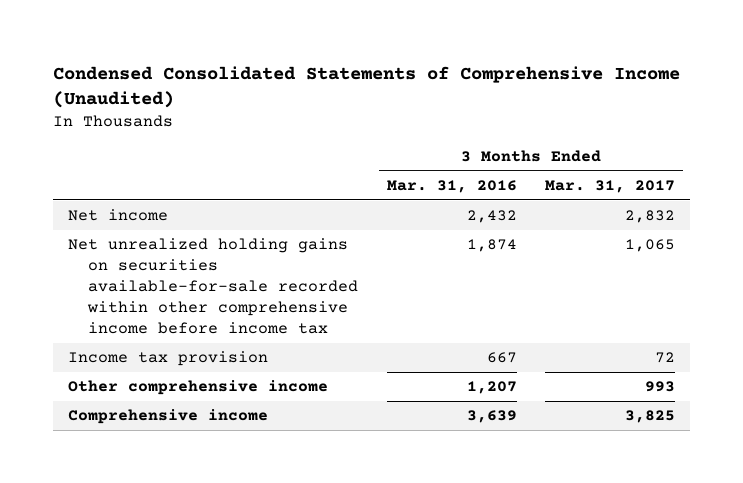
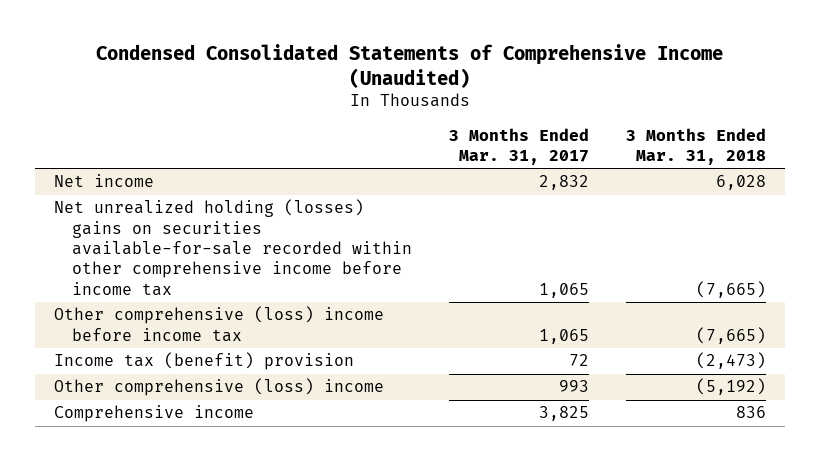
[386,180,517,194] Mar. 31, 2016 -> none
none -> [626,127,767,165] 3 Months Ended Mar. 31, 2018
[67,238,358,335] Net unrealized holding gains on securities available-for-sale recorded within other comprehensive income before income tax -> [53,199,413,296] Net unrealized holding (losses) gains on securities available-for-sale recorded within other comprehensive income before income tax
none -> [53,306,384,342] Other comprehensive (loss) income before income tax
[67,351,268,367] Income tax provision -> [53,352,354,371] Income tax (benefit) provision
[67,380,328,396] Other comprehensive income -> [53,378,384,397] Other comprehensive (loss) income

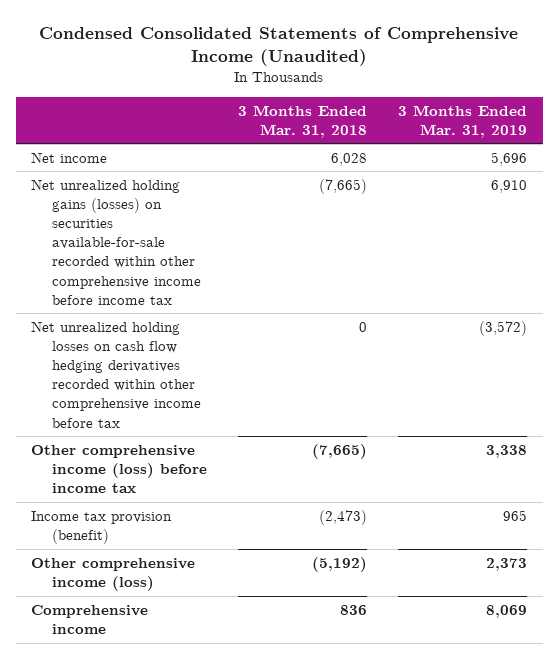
[449,127,590,165] 3 Months Ended Mar. 31, 2017 -> none
none -> [398,104,528,138] 3 Months Ended Mar. 31, 2019
[53,199,413,296] Net unrealized holding (losses) gains on securities available-for-sale recorded within other comprehensive income before income tax -> [31,178,202,305] Net unrealized holding gains (losses) on securities available-for-sale recorded within other comprehensive income before income tax
none -> [31,320,202,428] Net unrealized holding losses on cash flow hedging derivatives recorded within other comprehensive income before tax
[53,306,384,342] Other comprehensive (loss) income before income tax -> [31,444,208,494] Other comprehensive income (loss) before income tax
[53,352,354,371] Income tax (benefit) provision -> [31,510,173,544] Income tax provision (benefit)
[53,378,384,397] Other comprehensive (loss) income -> [31,557,196,591] Other comprehensive income (loss)

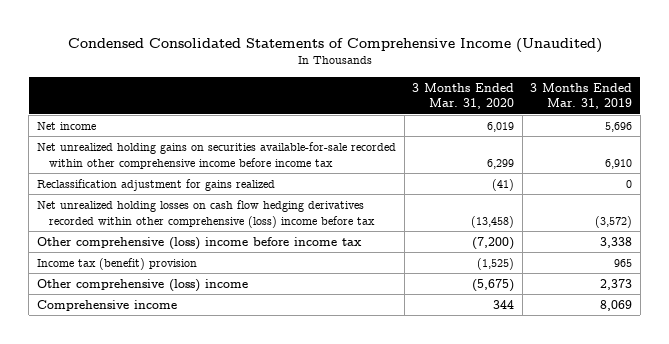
[238,104,368,138] 3 Months Ended Mar. 31, 2018 -> none
none -> [412,82,515,110] 3 Months Ended Mar. 31, 2020
[31,178,202,305] Net unrealized holding gains (losses) on securities available-for-sale recorded within other comprehensive income before income tax -> [37,141,397,169] Net unrealized holding gains on securities available-for-sale recorded within other comprehensive income before income tax
none -> [37,178,276,191] Reclassification adjustment for gains realized
[31,320,202,428] Net unrealized holding losses on cash flow hedging derivatives recorded within other comprehensive income before tax -> [37,199,376,228] Net unrealized holding losses on cash flow hedging derivatives recorded within other comprehensive (loss) income before tax
[31,444,208,494] Other comprehensive income (loss) before income tax -> [37,236,363,250] Other comprehensive (loss) income before income tax
[31,510,173,544] Income tax provision (benefit) -> [37,257,198,270] Income tax (benefit) provision
[31,557,196,591] Other comprehensive income (loss) -> [37,278,249,292] Other comprehensive (loss) income

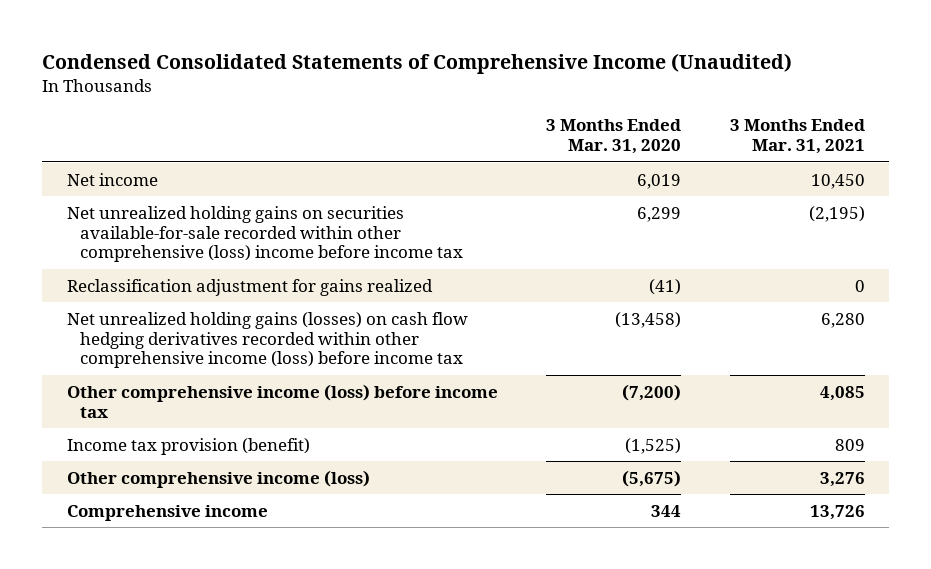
[530,82,633,110] 3 Months Ended Mar. 31, 2019 -> none
none -> [729,119,865,155] 3 Months Ended Mar. 31, 2021
[37,141,397,169] Net unrealized holding gains on securities available-for-sale recorded within other comprehensive income before income tax -> [66,205,464,263] Net unrealized holding gains on securities available-for-sale recorded within other comprehensive (loss) income before income tax
[37,199,376,228] Net unrealized holding losses on cash flow hedging derivatives recorded within other comprehensive (loss) income before tax -> [66,311,468,369] Net unrealized holding gains (losses) on cash flow hedging derivatives recorded within other comprehensive income (loss) before income tax
[37,236,363,250] Other comprehensive (loss) income before income tax -> [66,383,498,418] Other comprehensive income (loss) before income tax
[37,257,198,270] Income tax (benefit) provision -> [66,437,310,455] Income tax provision (benefit)
[37,278,249,292] Other comprehensive (loss) income -> [66,469,370,488] Other comprehensive income (loss)

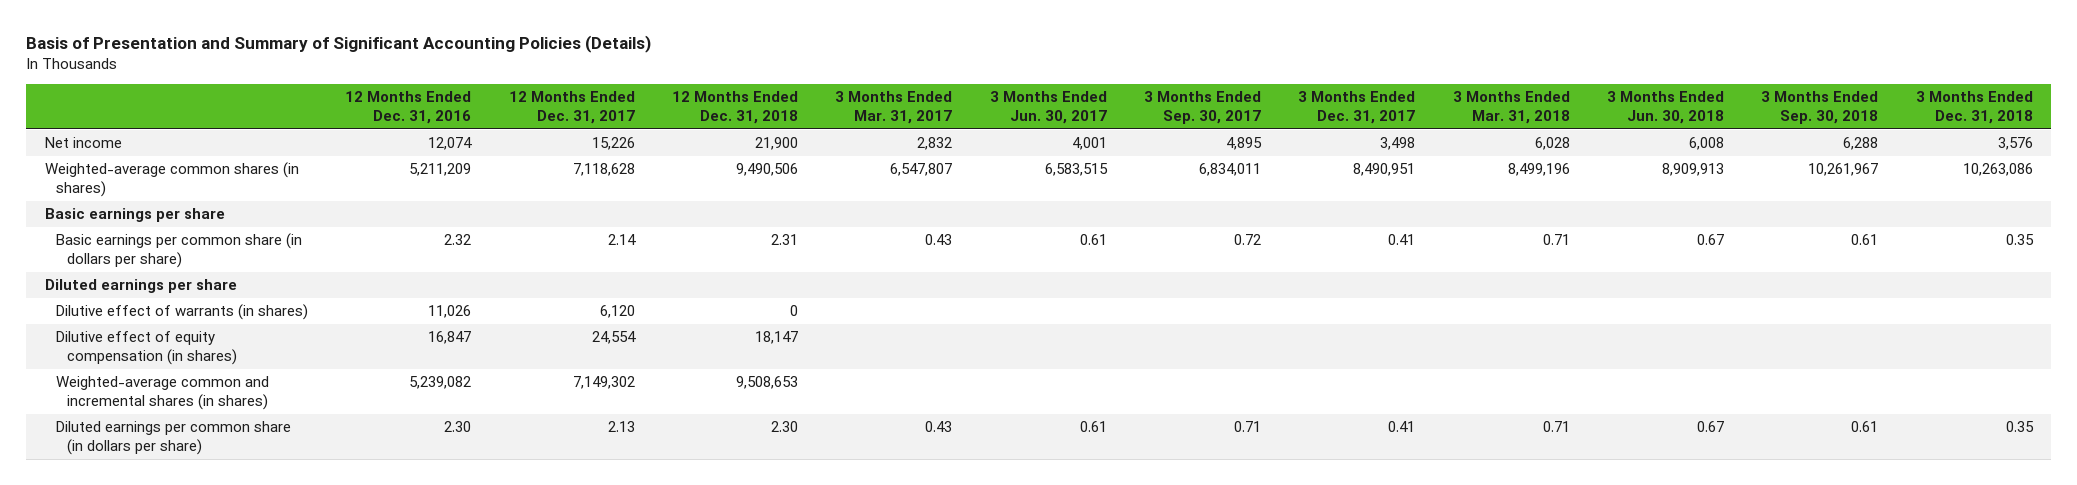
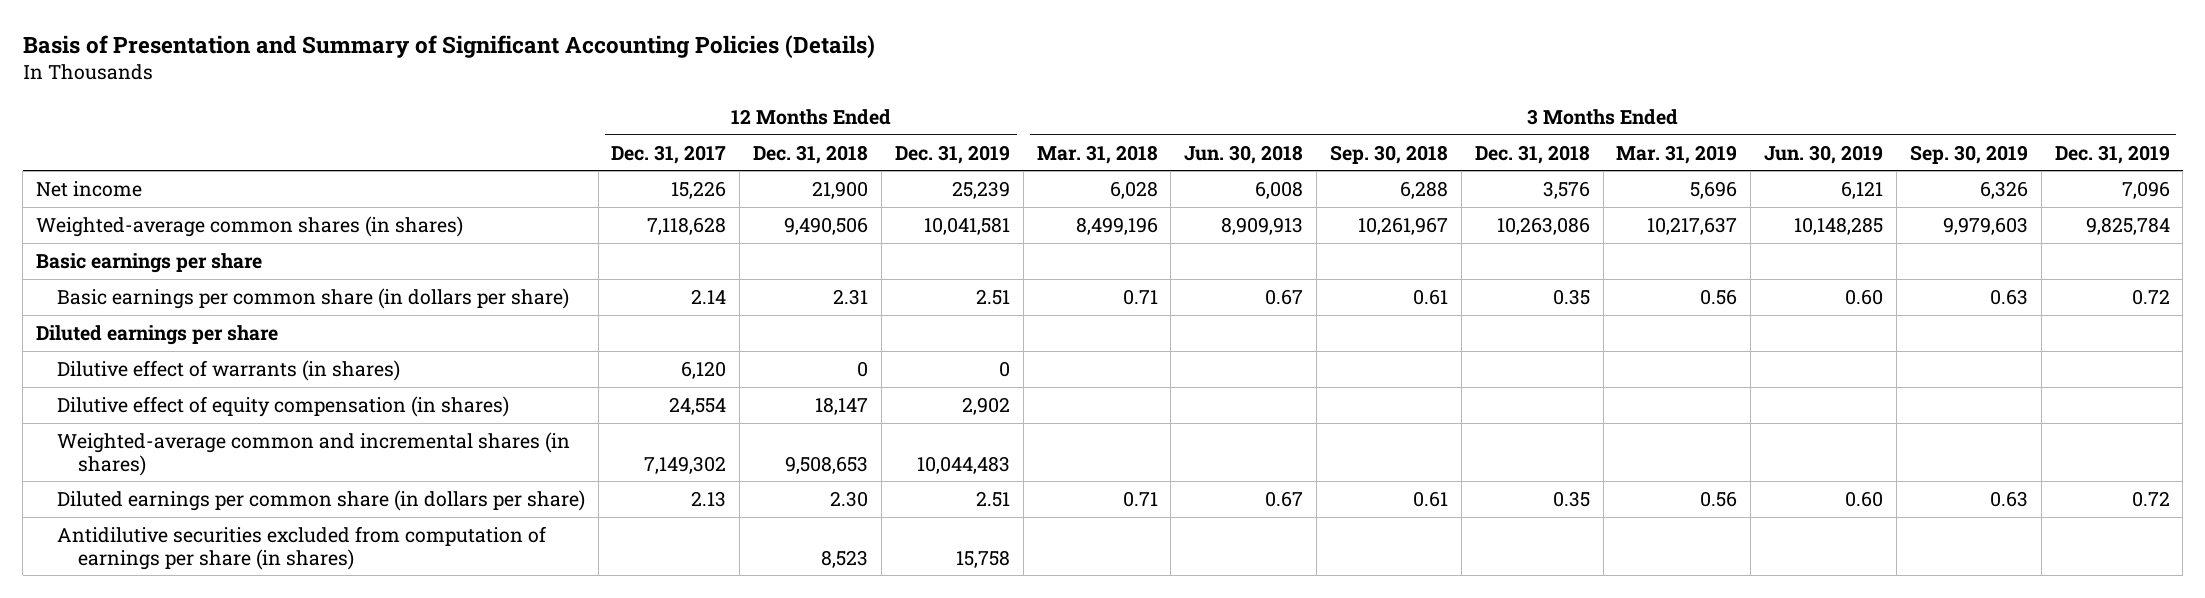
[345,91,472,124] 12 Months Ended Dec. 31, 2016 -> none
[835,91,953,124] 3 Months Ended Mar. 31, 2017 -> none
[989,91,1107,124] 3 Months Ended Jun. 30, 2017 -> none
[1143,91,1261,124] 3 Months Ended Sep. 30, 2017 -> none
[1298,91,1416,124] 3 Months Ended Dec. 31, 2017 -> none
none -> [894,144,1010,164] Dec. 31, 2019
none -> [1616,144,1738,164] Mar. 31, 2019
none -> [1764,144,1884,164] Jun. 30, 2019
none -> [1909,144,2028,164] Sep. 30, 2019
none -> [2054,144,2170,164] Dec. 31, 2019
none -> [56,525,546,570] Antidilutive securities excluded from computation of earnings per share (in shares)

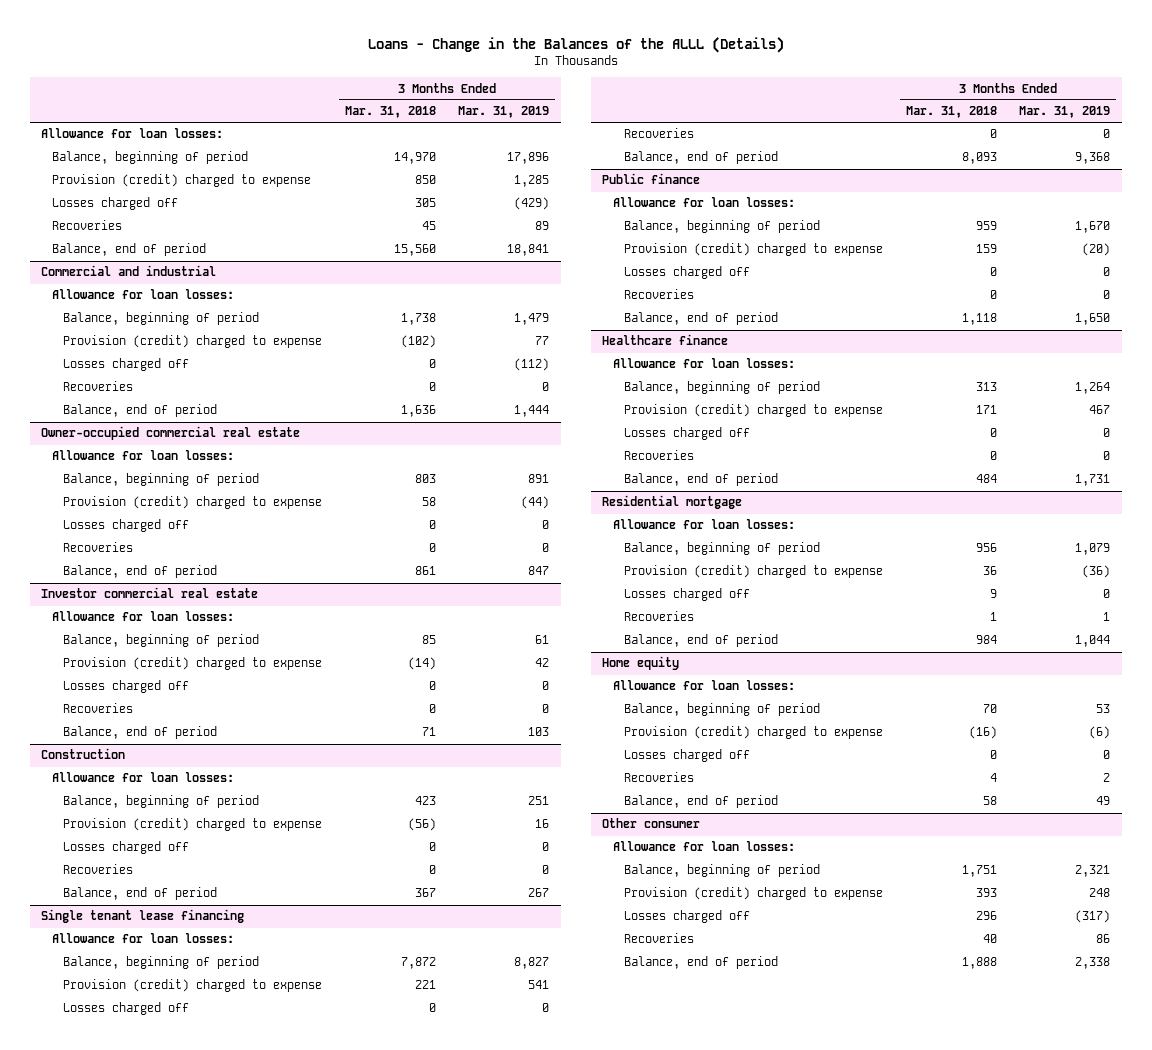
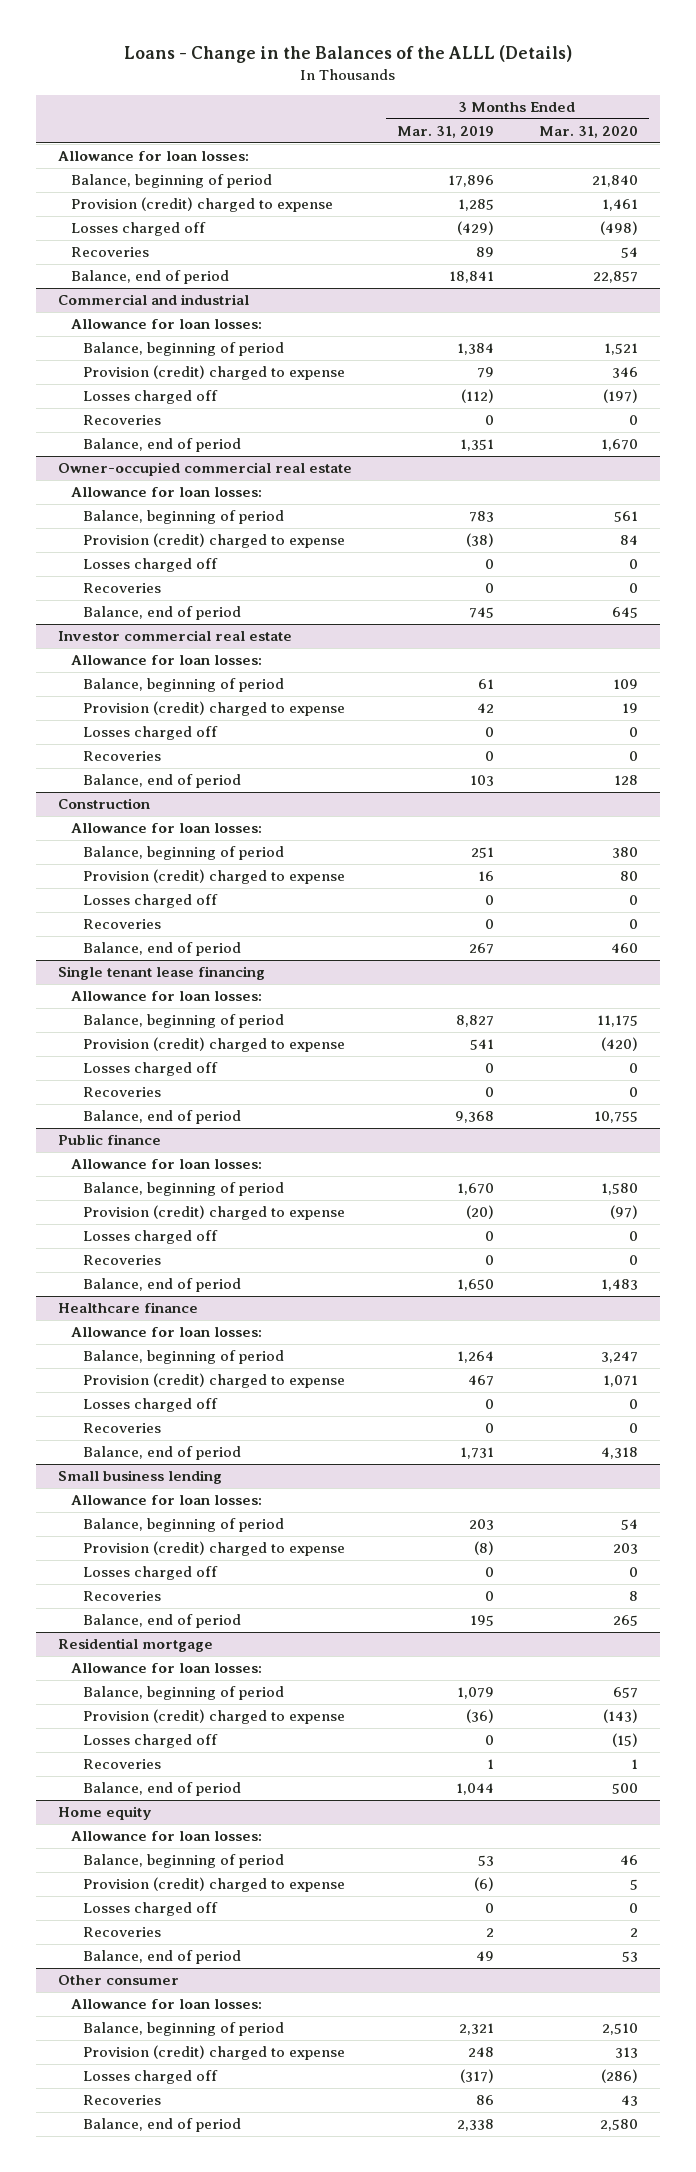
[344,106,436,119] Mar. 31, 2018 -> none
none -> [538,126,638,139] Mar. 31, 2020
[514,313,550,326] 1,479 -> [456,343,494,356] 1,384
[535,336,550,346] 77 -> [476,367,494,379] 79
[514,405,550,418] 1,444 -> [459,439,494,452] 1,351
[528,474,550,484] 891 -> [468,511,494,523] 783
[521,496,550,510] (44) -> [465,533,494,548] (38)
[528,566,550,576] 847 -> [468,607,494,619] 745
none -> [58,1470,223,1485] Small business lending
none -> [70,1495,262,1506] Allowance for loan losses:
none -> [83,1518,285,1533] Balance, beginning of period
none -> [83,1541,346,1557] Provision (credit) charged to expense
none -> [83,1566,219,1581] Losses charged off
none -> [83,1591,162,1602] Recoveries
none -> [83,1614,242,1629] Balance, end of period

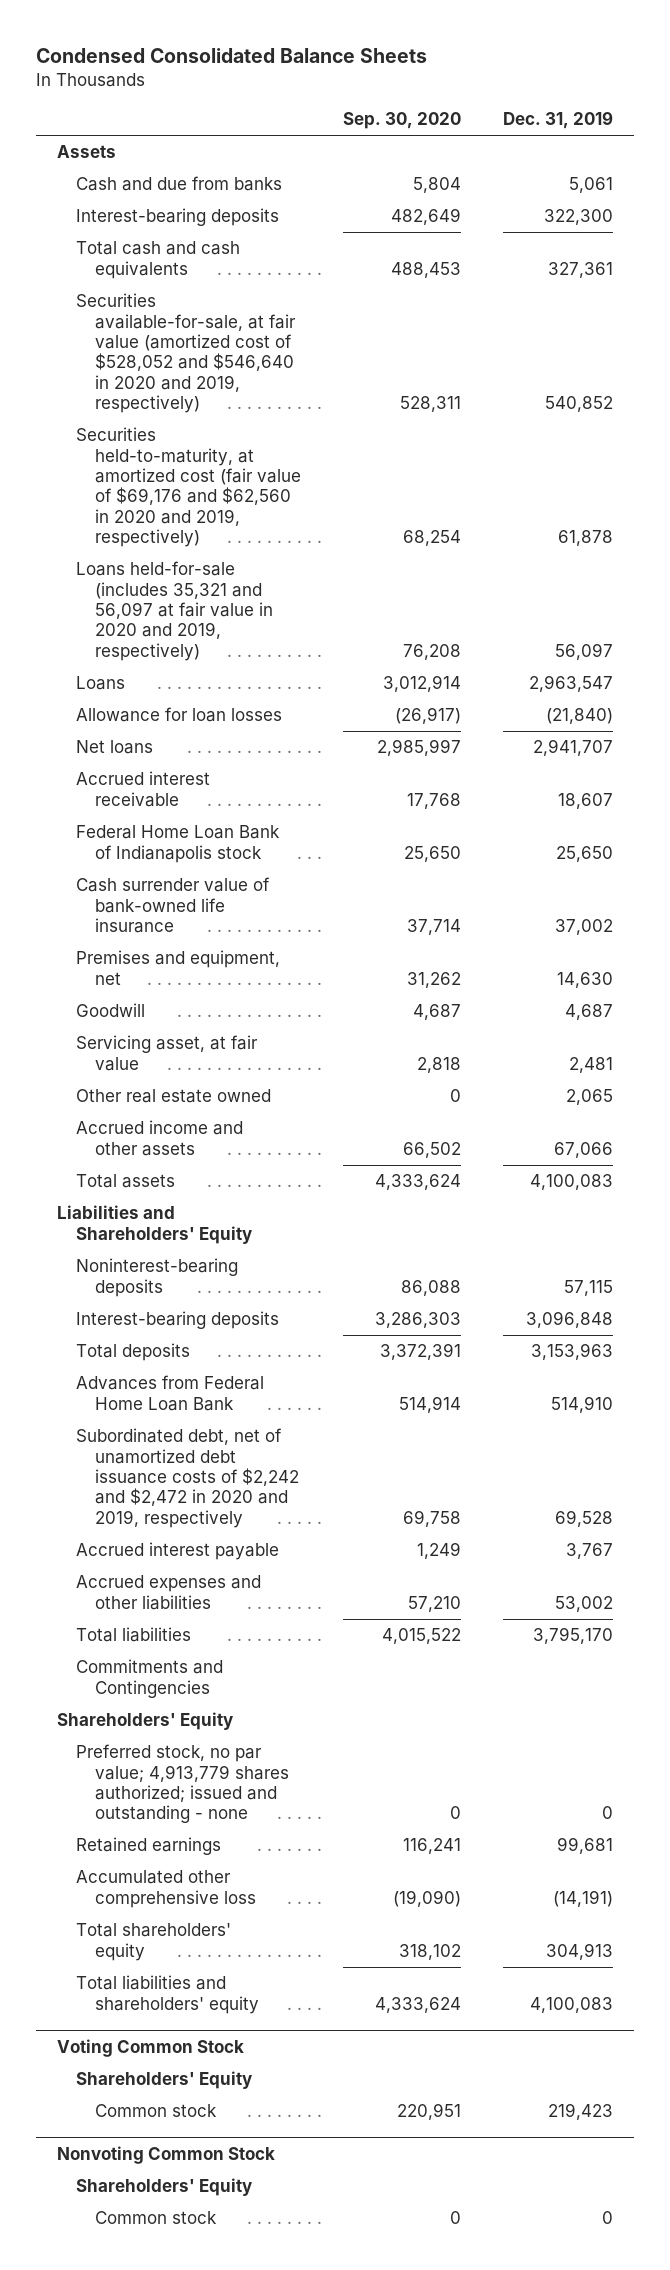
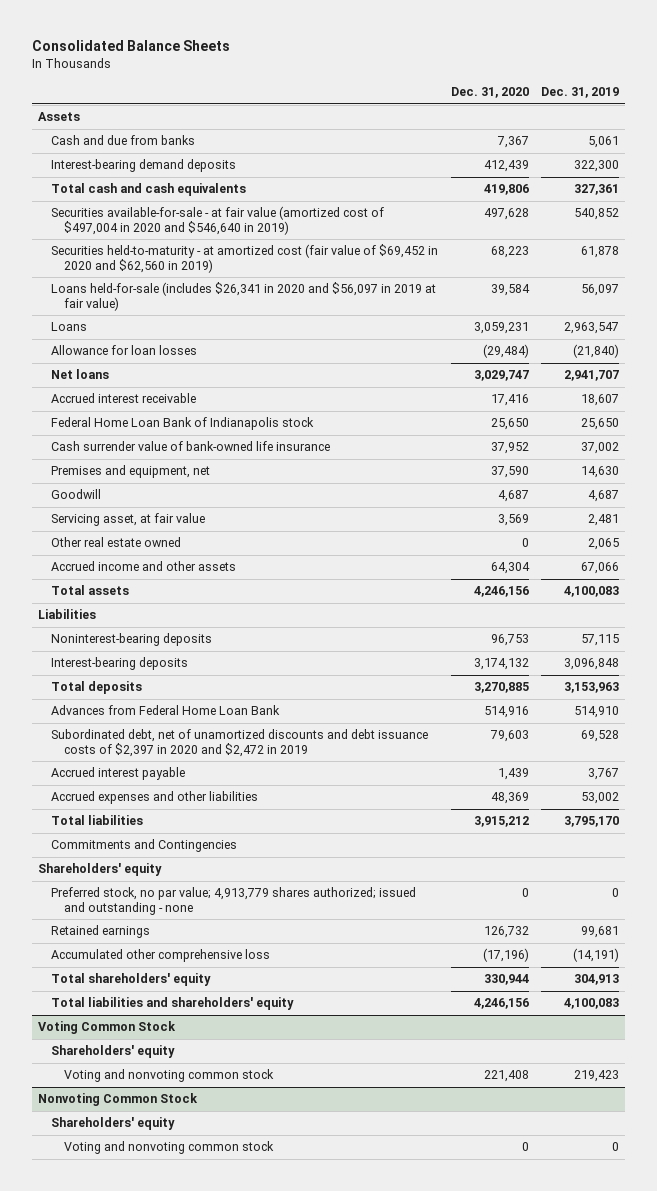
[36,47,428,63] Condensed Consolidated Balance Sheets -> [31,40,230,52] Consolidated Balance Sheets
[343,112,462,130] Sep. 30, 2020 -> none
none -> [450,87,529,99] Dec. 31, 2020
[76,208,280,227] Interest-bearing deposits -> [51,159,237,173] Interest-bearing demand deposits
[76,293,297,414] Securities available-for-sale, at fair value (amortized cost of $528,052 and $546,640 in 2020 and 2019, respectively) -> [51,206,385,235] Securities available-for-sale - at fair value (amortized cost of $497,004 in 2020 and $546,640 in 2019)
[76,427,302,548] Securities held-to-maturity, at amortized cost (fair value of $69,176 and $62,560 in 2020 and 2019, respectively) -> [51,244,439,273] Securities held-to-maturity - at amortized cost (fair value of $69,452 in 2020 and $62,560 in 2019)
[76,561,274,661] Loans held-for-sale (includes 35,321 and 56,097 at fair value in 2020 and 2019, respectively) -> [51,282,437,311] Loans held-for-sale (includes $26,341 in 2020 and $56,097 in 2019 at fair value)
[57,1205,253,1244] Liabilities and Shareholders' Equity -> none
none -> [38,609,97,620] Liabilities
[76,1428,300,1528] Subordinated debt, net of unamortized debt issuance costs of $2,242 and $2,472 in 2020 and 2019, respectively -> [51,729,429,757] Subordinated debt, net of unamortized discounts and debt issuance costs of $2,397 in 2020 and $2,472 in 2019
[57,1712,234,1731] Shareholders' Equity -> [38,863,163,877] Shareholders' equity
[76,2071,253,2090] Shareholders' Equity -> [51,1045,176,1059] Shareholders' equity
[95,2104,218,2118] Common stock -> [64,1069,275,1083] Voting and nonvoting common stock
[76,2178,253,2197] Shareholders' Equity -> [51,1117,176,1131] Shareholders' equity
[95,2211,218,2225] Common stock -> [64,1141,275,1155] Voting and nonvoting common stock

